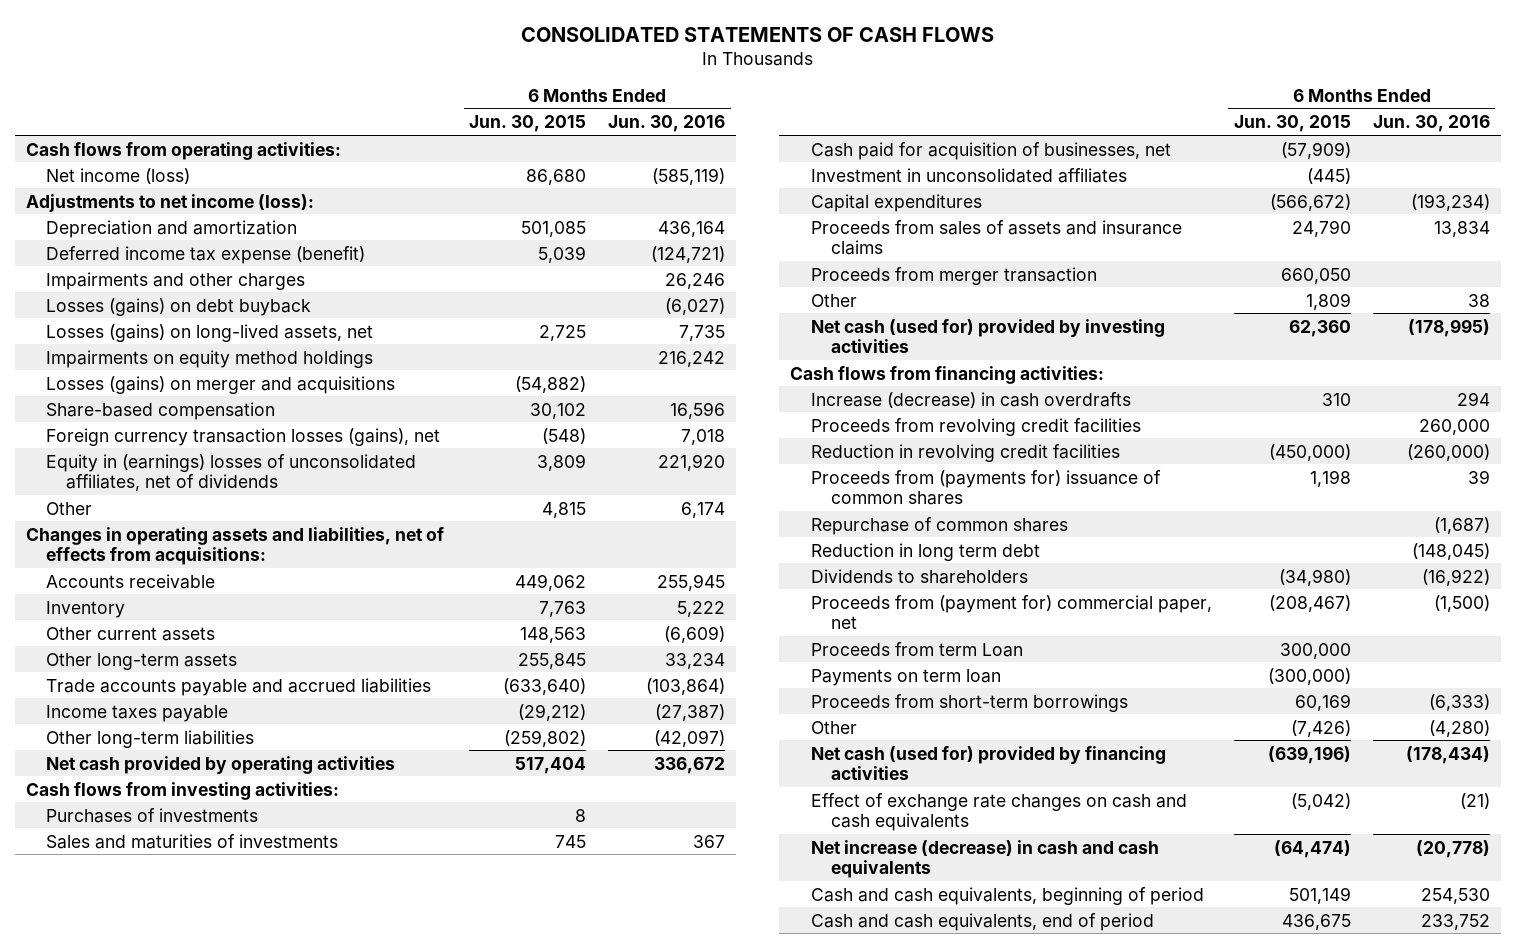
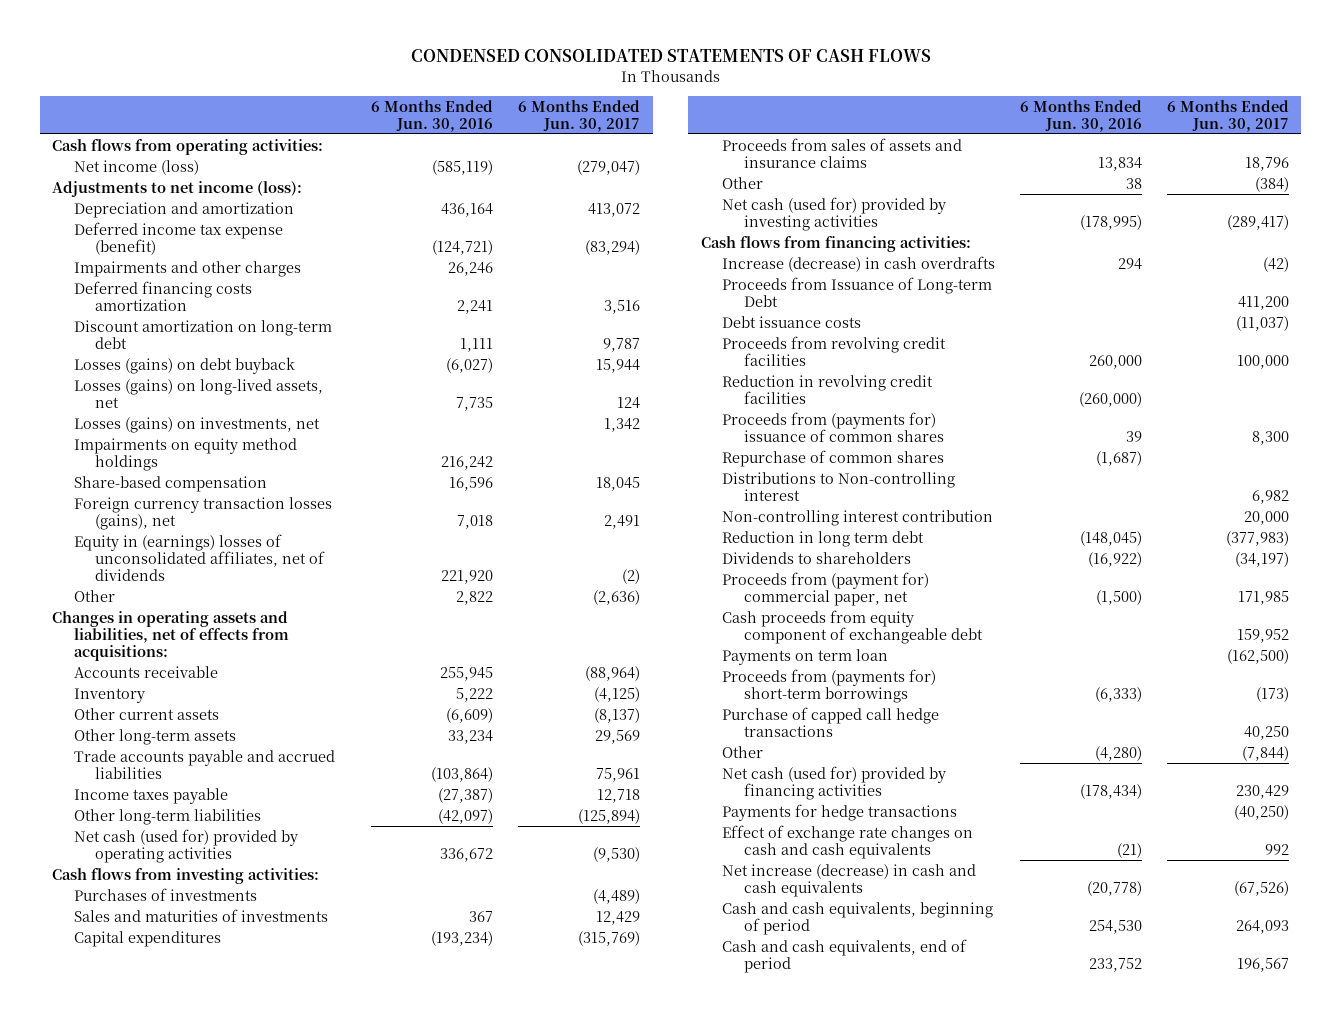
[520,26,994,42] CONSOLIDATED STATEMENTS OF CASH FLOWS -> [410,49,931,63] CONDENSED CONSOLIDATED STATEMENTS OF CASH FLOWS
[469,115,587,133] Jun. 30, 2015 -> none
none -> [518,99,641,132] 6 Months Ended Jun. 30, 2017
none -> [73,280,252,311] Deferred financing costs amortization
none -> [73,319,332,349] Discount amortization on long-term debt
none -> [73,416,320,433] Losses (gains) on investments, net
[46,375,396,394] Losses (gains) on merger and acquisitions -> none
[681,501,726,518] 6,174 -> [456,590,494,605] 2,822
[46,755,396,774] Net cash provided by operating activities -> [73,828,298,863] Net cash (used for) provided by operating activities
[810,141,1171,160] Cash paid for acquisition of businesses, net -> none
[810,167,1127,183] Investment in unconsolidated affiliates -> none
[810,266,1097,285] Proceeds from merger transaction -> none
none -> [722,276,993,307] Proceeds from Issuance of Long-term Debt
none -> [722,315,862,328] Debt issuance costs
none -> [722,471,956,501] Distributions to Non-controlling interest
none -> [722,509,994,526] Non-controlling interest contribution
[810,641,1023,657] Proceeds from term Loan -> none
none -> [722,609,983,644] Cash proceeds from equity component of exchangeable debt
[810,693,1128,712] Proceeds from short-term borrowings -> [722,668,937,703] Proceeds from (payments for) short-term borrowings
none -> [722,706,940,737] Purchase of capped call hedge transactions
none -> [722,803,958,821] Payments for hedge transactions

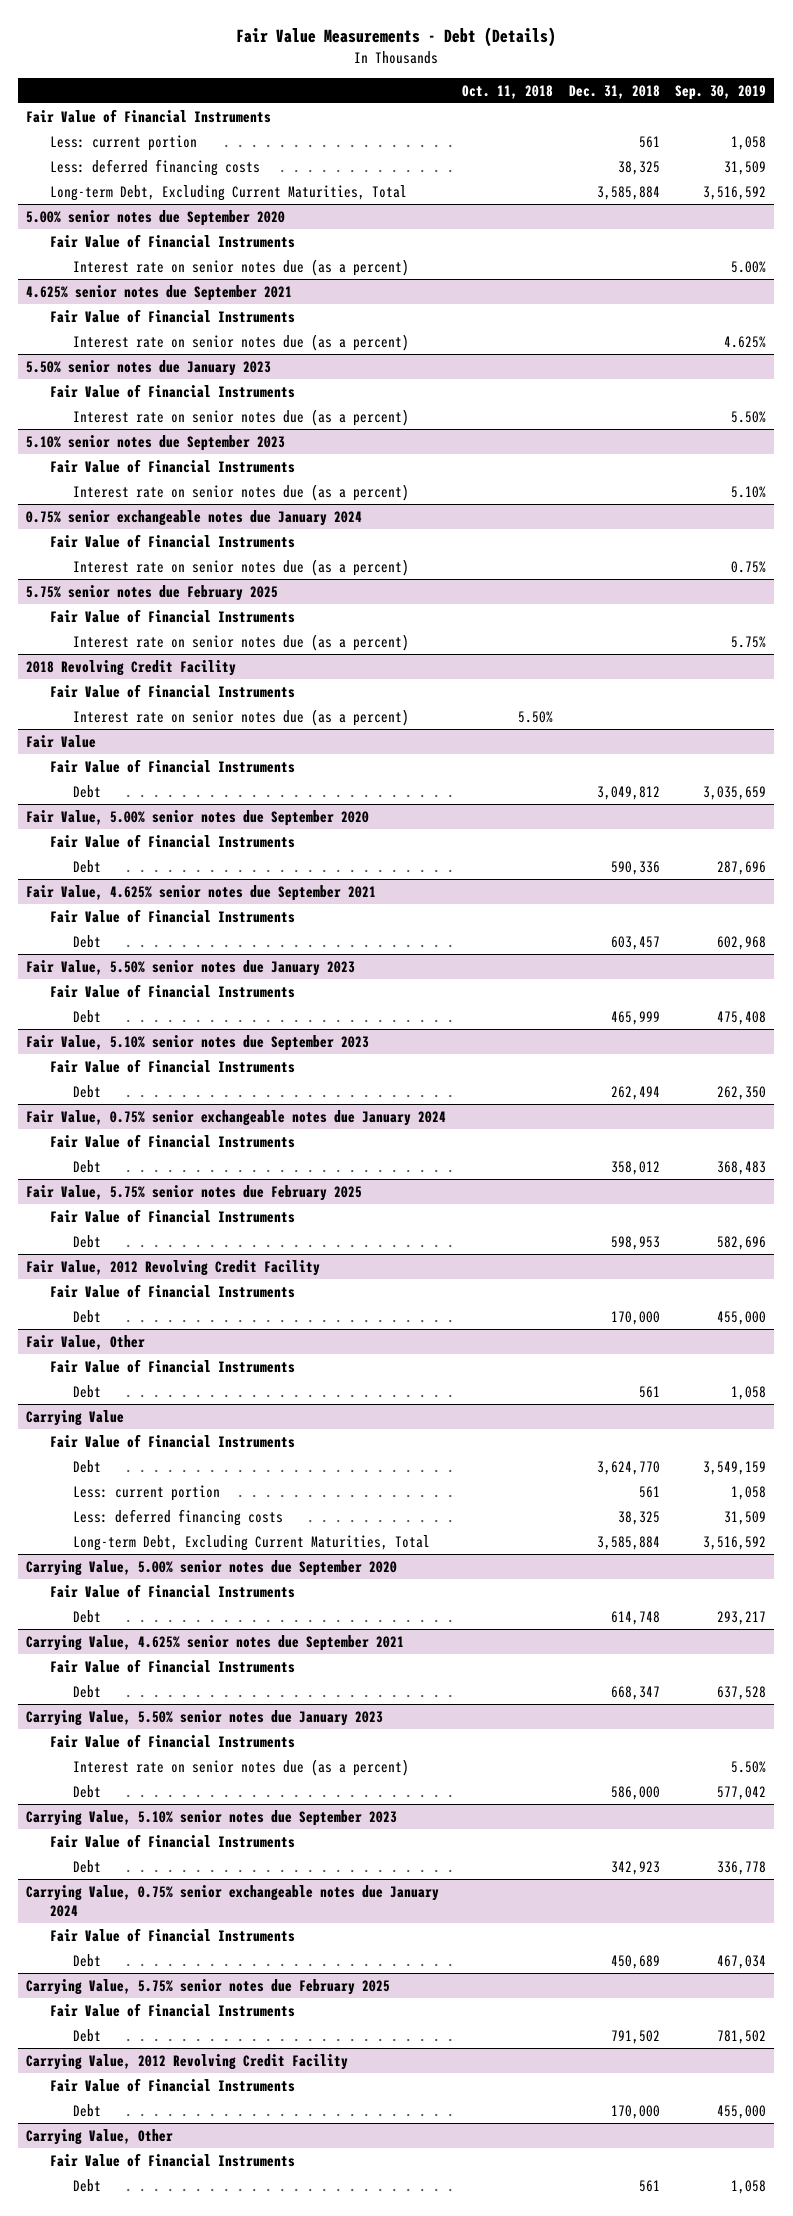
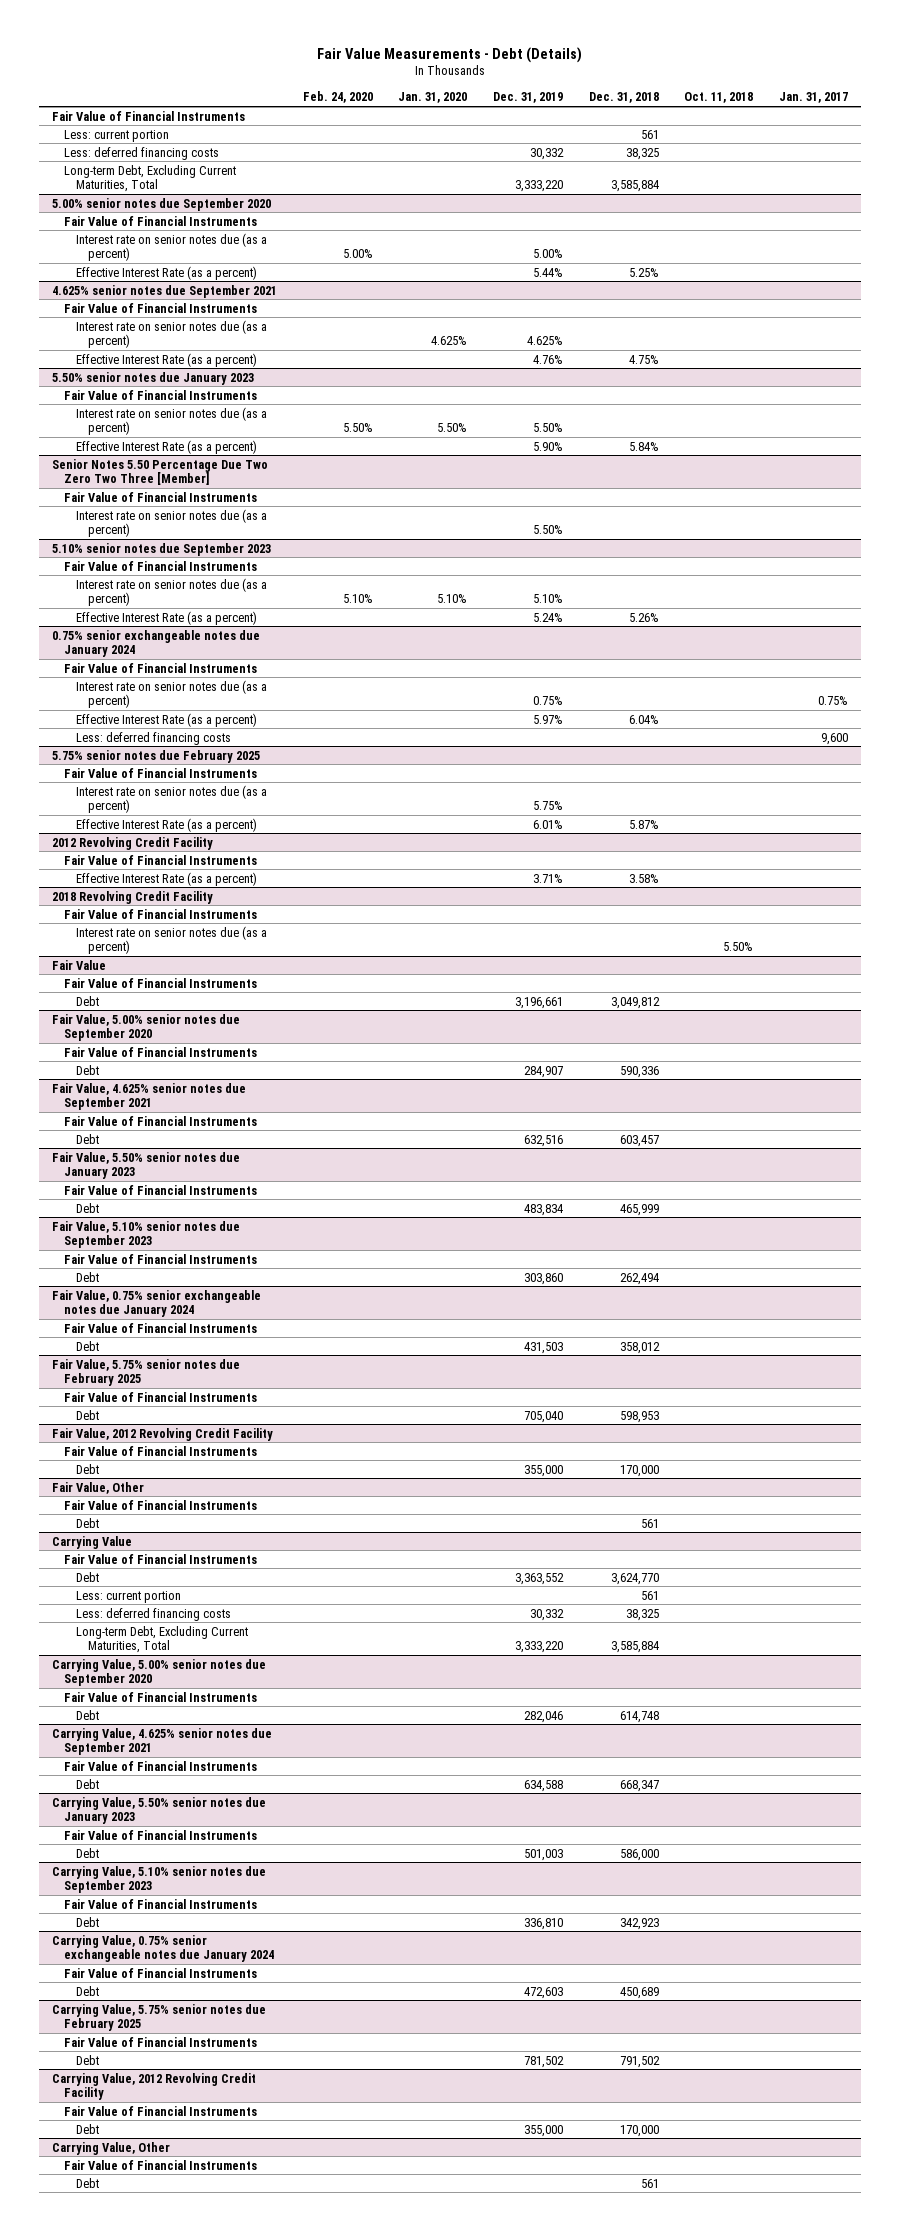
[675,84,767,100] Sep. 30, 2019 -> none
none -> [302,91,373,104] Feb. 24, 2020
none -> [398,92,468,104] Jan. 31, 2020
none -> [492,92,563,104] Dec. 31, 2019
none -> [778,92,848,104] Jan. 31, 2017
none -> [76,265,258,280] Effective Interest Rate (as a percent)
none -> [76,352,258,367] Effective Interest Rate (as a percent)
none -> [76,439,258,454] Effective Interest Rate (as a percent)
none -> [52,458,269,486] Senior Notes 5.50 Percentage Due Two Zero Two Three [Member]
none -> [64,491,258,502] Fair Value of Financial Instruments
none -> [76,508,268,538] Interest rate on senior notes due (as a percent)
none -> [76,610,258,625] Effective Interest Rate (as a percent)
none -> [76,712,258,727] Effective Interest Rate (as a percent)
none -> [76,731,232,745] Less: deferred financing costs
none -> [76,817,258,832] Effective Interest Rate (as a percent)
none -> [52,836,214,850] 2012 Revolving Credit Facility
none -> [64,854,258,865] Fair Value of Financial Instruments
none -> [76,871,258,886] Effective Interest Rate (as a percent)
[73,1758,410,1776] Interest rate on senior notes due (as a percent) -> none

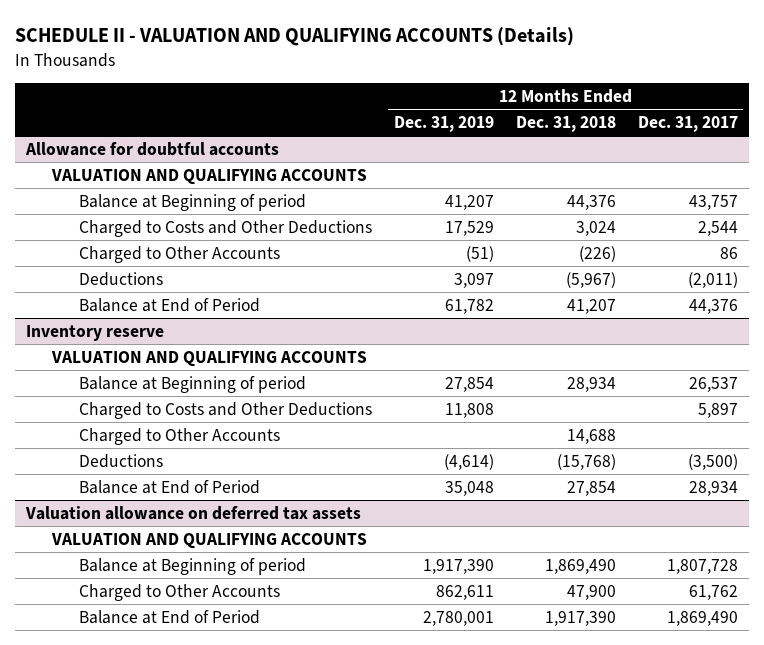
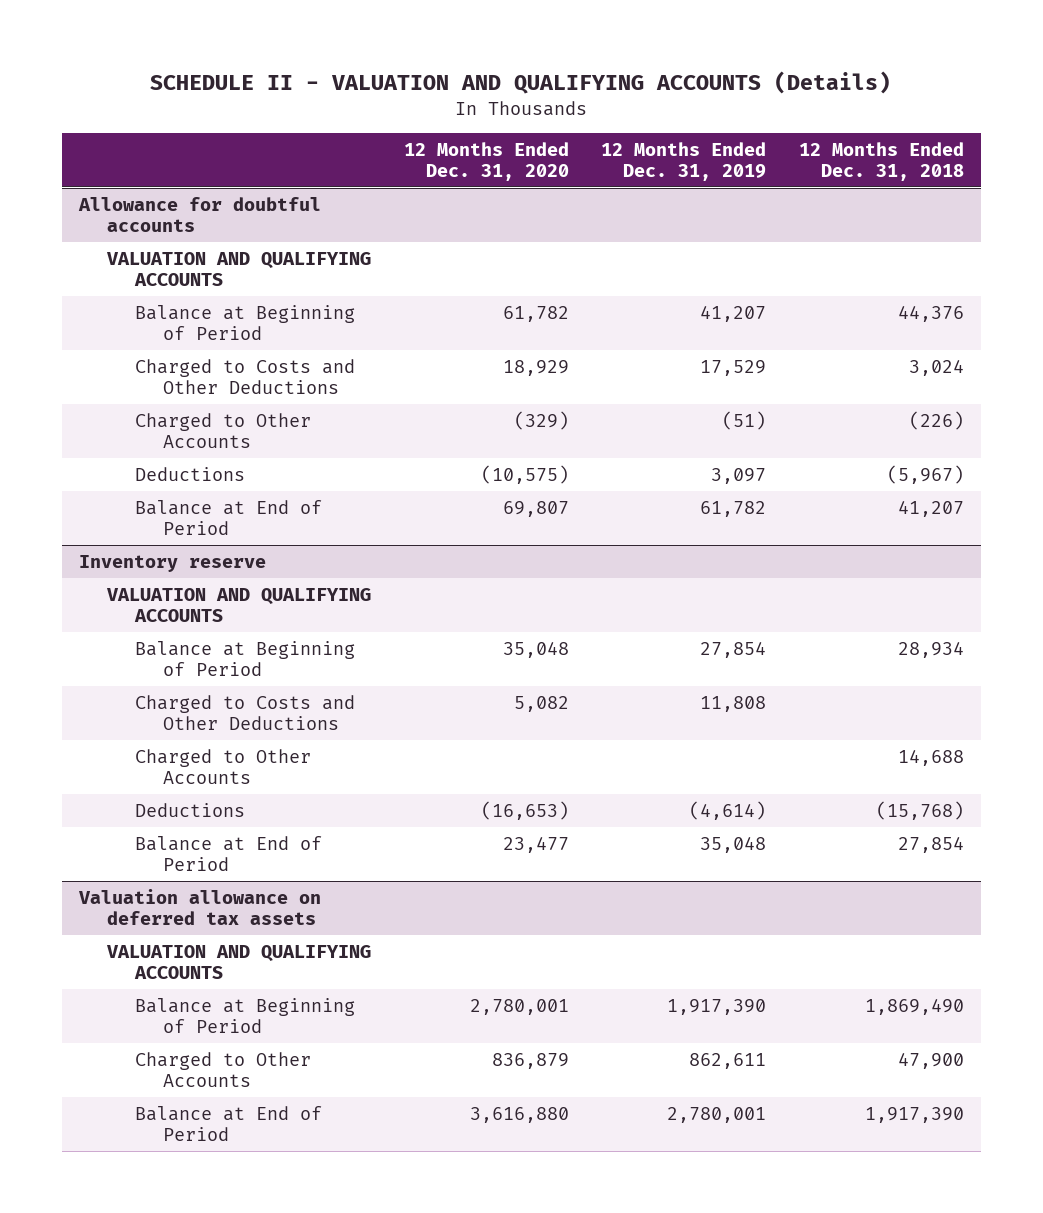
[637,115,738,132] Dec. 31, 2017 -> none
none -> [403,141,569,181] 12 Months Ended Dec. 31, 2020
[78,193,306,211] Balance at Beginning of period -> [135,304,356,340] Balance at Beginning of Period
[78,375,306,393] Balance at Beginning of period -> [135,640,356,676] Balance at Beginning of Period
[78,557,306,575] Balance at Beginning of period -> [135,997,356,1033] Balance at Beginning of Period

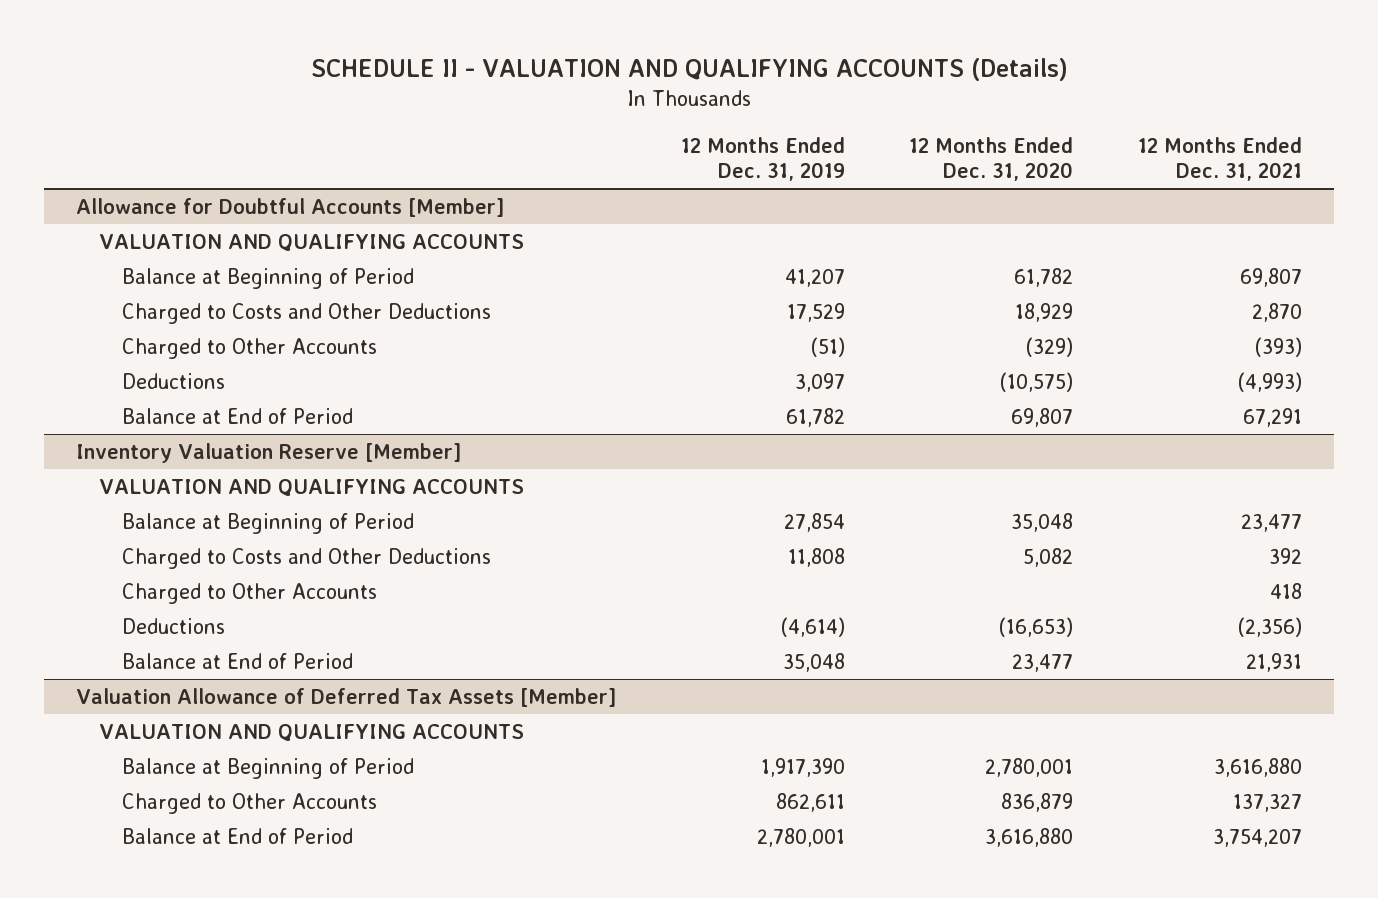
[799,141,965,181] 12 Months Ended Dec. 31, 2018 -> none
none -> [1137,136,1302,182] 12 Months Ended Dec. 31, 2021
[77,196,321,232] Allowance for doubtful accounts -> [75,197,504,217] Allowance for Doubtful Accounts [Member]
[78,554,266,572] Inventory reserve -> [75,442,461,463] Inventory Valuation Reserve [Member]
[77,888,321,925] Valuation allowance on deferred tax assets -> [75,687,616,707] Valuation Allowance of Deferred Tax Assets [Member]

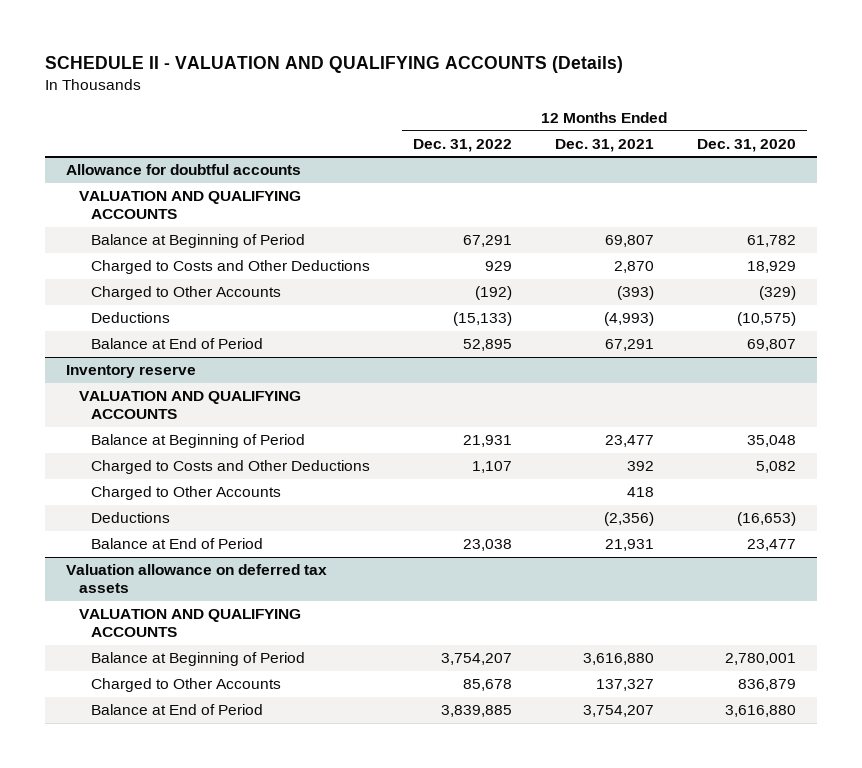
[680,136,845,182] 12 Months Ended Dec. 31, 2019 -> none
none -> [413,138,513,152] Dec. 31, 2022
[75,197,504,217] Allowance for Doubtful Accounts [Member] -> [66,164,302,176] Allowance for doubtful accounts
[75,442,461,463] Inventory Valuation Reserve [Member] -> [66,365,197,379] Inventory reserve
[75,687,616,707] Valuation Allowance of Deferred Tax Assets [Member] -> [66,564,328,594] Valuation allowance on deferred tax assets

